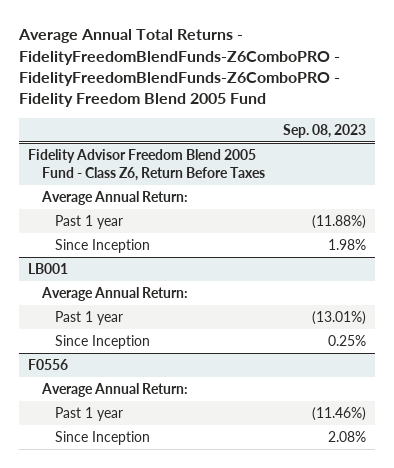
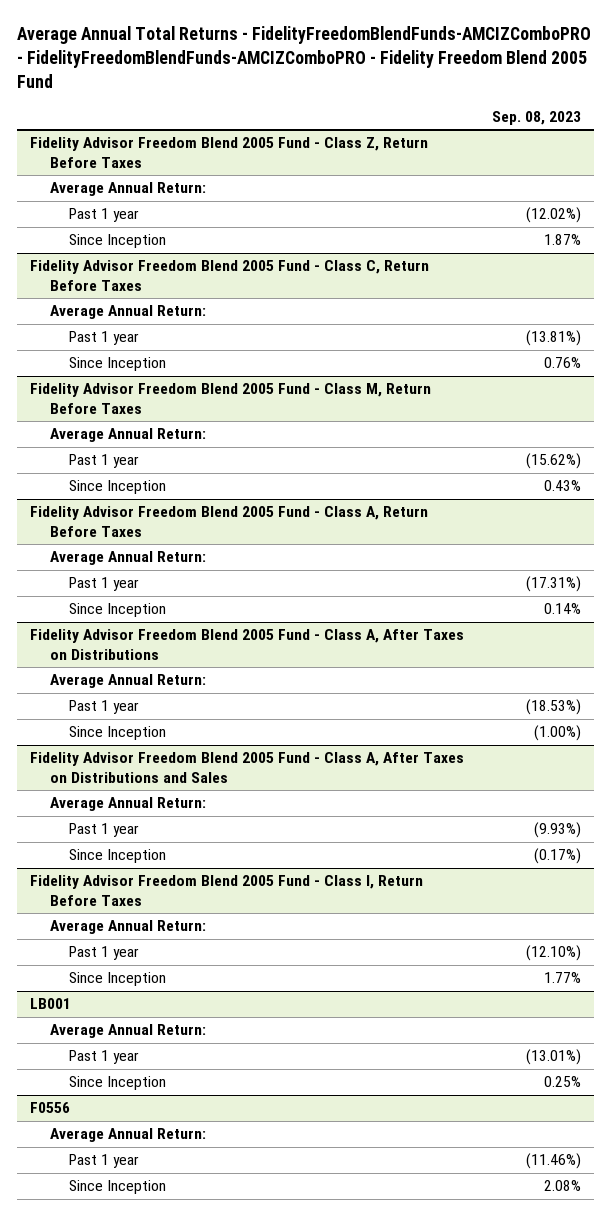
[18,29,341,108] Average Annual Total Returns - FidelityFreedomBlendFunds-Z6ComboPRO - FidelityFreedomBlendFunds-Z6ComboPRO - Fidelity Freedom Blend 2005 Fund -> [16,26,591,89] Average Annual Total Returns - FidelityFreedomBlendFunds-AMCIZComboPRO - FidelityFreedomBlendFunds-AMCIZComboPRO - Fidelity Freedom Blend 2005 Fund
[28,148,265,181] Fidelity Advisor Freedom Blend 2005 Fund - Class Z6, Return Before Taxes -> [30,137,429,168] Fidelity Advisor Freedom Blend 2005 Fund - Class Z, Return Before Taxes
[311,214,366,229] (11.88%) -> [525,207,581,224] (12.02%)
[327,238,366,250] 1.98% -> [543,234,581,246] 1.87%
none -> [30,260,430,291] Fidelity Advisor Freedom Blend 2005 Fund - Class C, Return Before Taxes
none -> [49,305,206,320] Average Annual Return:
none -> [69,331,140,346] Past 1 year
none -> [69,357,167,372] Since Inception
none -> [30,383,432,414] Fidelity Advisor Freedom Blend 2005 Fund - Class M, Return Before Taxes
none -> [49,428,206,443] Average Annual Return:
none -> [69,454,140,469] Past 1 year
none -> [69,480,167,495] Since Inception
none -> [30,506,429,537] Fidelity Advisor Freedom Blend 2005 Fund - Class A, Return Before Taxes
none -> [49,551,206,566] Average Annual Return:
none -> [69,577,140,592] Past 1 year
none -> [69,603,167,618] Since Inception
none -> [30,629,465,660] Fidelity Advisor Freedom Blend 2005 Fund - Class A, After Taxes on Distributions
none -> [49,674,206,689] Average Annual Return:
none -> [69,700,140,715] Past 1 year
none -> [69,726,167,741] Since Inception
none -> [30,752,465,783] Fidelity Advisor Freedom Blend 2005 Fund - Class A, After Taxes on Distributions and Sales
none -> [49,797,206,812] Average Annual Return:
none -> [69,823,140,838] Past 1 year
none -> [69,849,167,864] Since Inception
none -> [30,875,424,906] Fidelity Advisor Freedom Blend 2005 Fund - Class I, Return Before Taxes
none -> [49,920,206,935] Average Annual Return:
none -> [69,946,140,961] Past 1 year
none -> [69,972,167,987] Since Inception

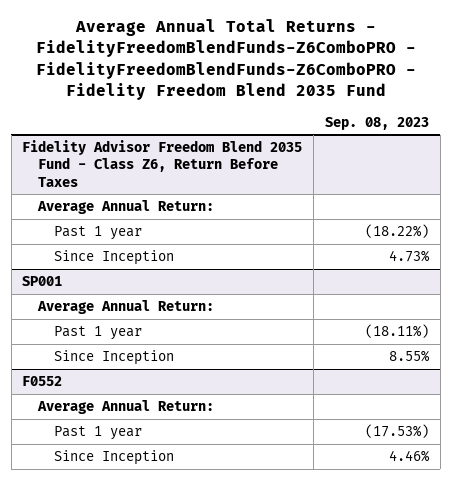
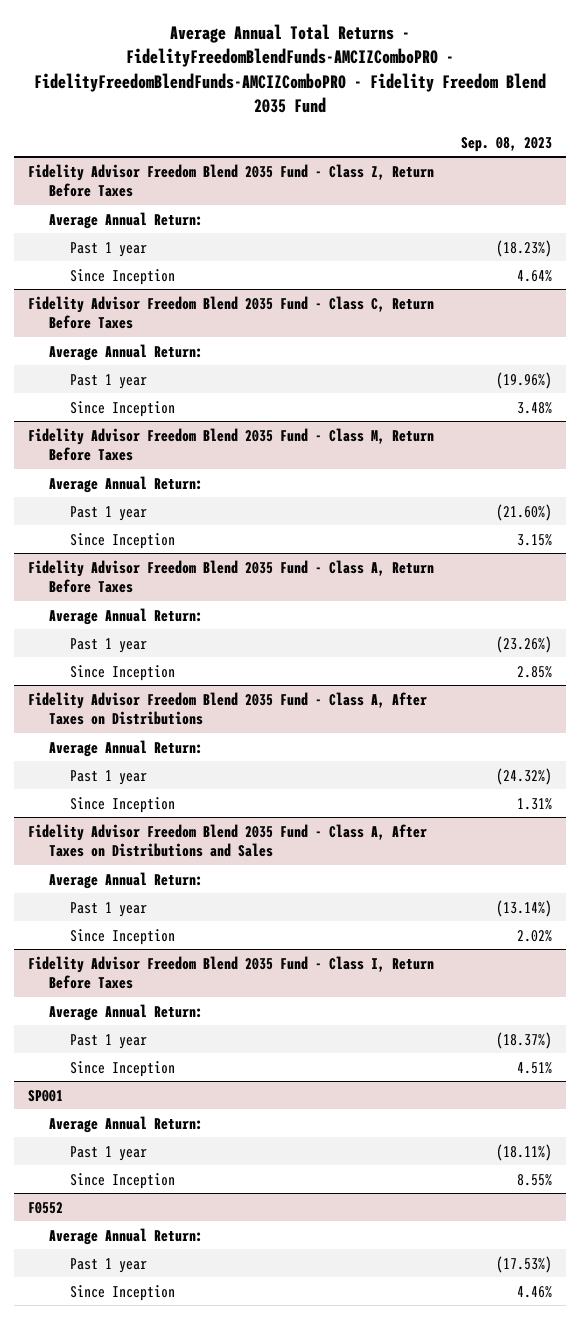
[35,19,416,100] Average Annual Total Returns - FidelityFreedomBlendFunds-Z6ComboPRO - FidelityFreedomBlendFunds-Z6ComboPRO - Fidelity Freedom Blend 2035 Fund -> [34,23,547,114] Average Annual Total Returns - FidelityFreedomBlendFunds-AMCIZComboPRO - FidelityFreedomBlendFunds-AMCIZComboPRO - Fidelity Freedom Blend 2035 Fund
[22,140,303,187] Fidelity Advisor Freedom Blend 2035 Fund - Class Z6, Return Before Taxes -> [27,163,434,198] Fidelity Advisor Freedom Blend 2035 Fund - Class Z, Return Before Taxes
[364,224,429,239] (18.22%) -> [496,239,553,257] (18.23%)
[388,250,430,263] 4.73% -> [517,269,553,282] 4.64%
none -> [27,295,434,330] Fidelity Advisor Freedom Blend 2035 Fund - Class C, Return Before Taxes
none -> [48,343,203,361] Average Annual Return:
none -> [69,373,147,389] Past 1 year
none -> [69,400,175,417] Since Inception
none -> [27,427,434,462] Fidelity Advisor Freedom Blend 2035 Fund - Class M, Return Before Taxes
none -> [48,475,203,493] Average Annual Return:
none -> [69,505,147,521] Past 1 year
none -> [69,532,175,549] Since Inception
none -> [27,559,434,594] Fidelity Advisor Freedom Blend 2035 Fund - Class A, Return Before Taxes
none -> [48,607,203,625] Average Annual Return:
none -> [69,637,147,653] Past 1 year
none -> [69,664,175,681] Since Inception
none -> [27,691,427,726] Fidelity Advisor Freedom Blend 2035 Fund - Class A, After Taxes on Distributions
none -> [48,739,203,757] Average Annual Return:
none -> [69,769,147,785] Past 1 year
none -> [69,796,175,813] Since Inception
none -> [27,823,427,858] Fidelity Advisor Freedom Blend 2035 Fund - Class A, After Taxes on Distributions and Sales
none -> [48,871,203,889] Average Annual Return:
none -> [69,901,147,917] Past 1 year
none -> [69,928,175,945] Since Inception
none -> [27,955,434,990] Fidelity Advisor Freedom Blend 2035 Fund - Class I, Return Before Taxes
none -> [48,1003,203,1021] Average Annual Return:
none -> [69,1033,147,1049] Past 1 year
none -> [69,1060,175,1077] Since Inception

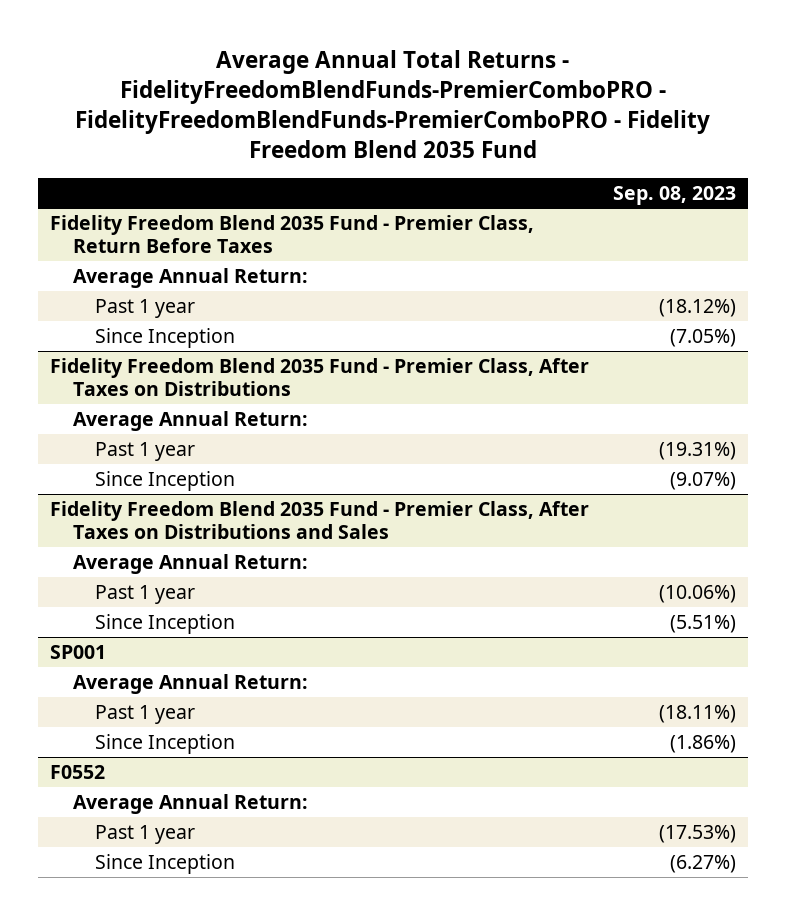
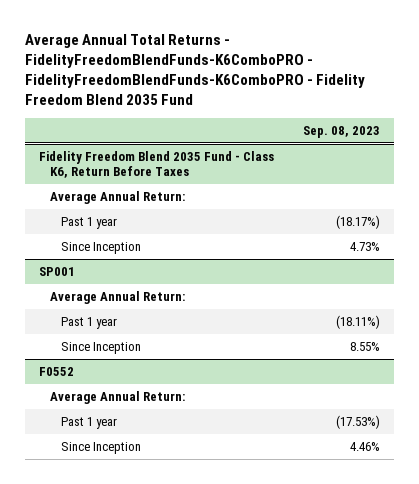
[74,49,710,159] Average Annual Total Returns - FidelityFreedomBlendFunds-PremierComboPRO - FidelityFreedomBlendFunds-PremierComboPRO - Fidelity Freedom Blend 2035 Fund -> [25,34,366,106] Average Annual Total Returns - FidelityFreedomBlendFunds-K6ComboPRO - FidelityFreedomBlendFunds-K6ComboPRO - Fidelity Freedom Blend 2035 Fund
[72,267,308,288] Average Annual Return: -> none
[95,298,196,318] Past 1 year -> none
[95,327,236,348] Since Inception -> none
[49,357,589,397] Fidelity Freedom Blend 2035 Fund - Premier Class, After Taxes on Distributions -> none
[72,410,308,431] Average Annual Return: -> none
[95,441,196,461] Past 1 year -> none
[95,470,236,491] Since Inception -> none
[49,500,589,540] Fidelity Freedom Blend 2035 Fund - Premier Class, After Taxes on Distributions and Sales -> none
[49,214,534,254] Fidelity Freedom Blend 2035 Fund - Premier Class, Return Before Taxes -> [39,151,275,179] Fidelity Freedom Blend 2035 Fund - Class K6, Return Before Taxes
[659,584,737,603] (10.06%) -> [335,215,380,230] (18.17%)
[670,614,737,633] (5.51%) -> [349,242,380,252] 4.73%
[670,734,737,753] (1.86%) -> [349,342,380,352] 8.55%
[670,854,737,873] (6.27%) -> [349,442,380,452] 4.46%

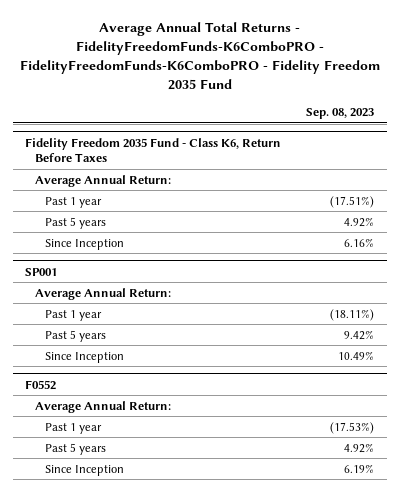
[25,34,366,106] Average Annual Total Returns - FidelityFreedomBlendFunds-K6ComboPRO - FidelityFreedomBlendFunds-K6ComboPRO - Fidelity Freedom Blend 2035 Fund -> [19,21,380,91] Average Annual Total Returns - FidelityFreedomFunds-K6ComboPRO - FidelityFreedomFunds-K6ComboPRO - Fidelity Freedom 2035 Fund
[39,151,275,179] Fidelity Freedom Blend 2035 Fund - Class K6, Return Before Taxes -> [25,137,282,163] Fidelity Freedom 2035 Fund - Class K6, Return Before Taxes
[335,215,380,230] (18.17%) -> [330,195,375,208] (17.51%)
none -> [44,216,106,229] Past 5 years
[349,242,380,252] 4.73% -> [344,237,375,247] 6.16%
none -> [44,329,106,342] Past 5 years
[349,342,380,352] 8.55% -> [338,350,375,360] 10.49%
none -> [44,442,106,455] Past 5 years
[349,442,380,452] 4.46% -> [344,463,375,473] 6.19%

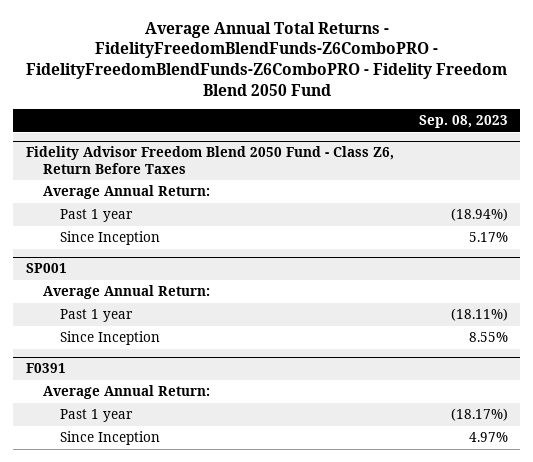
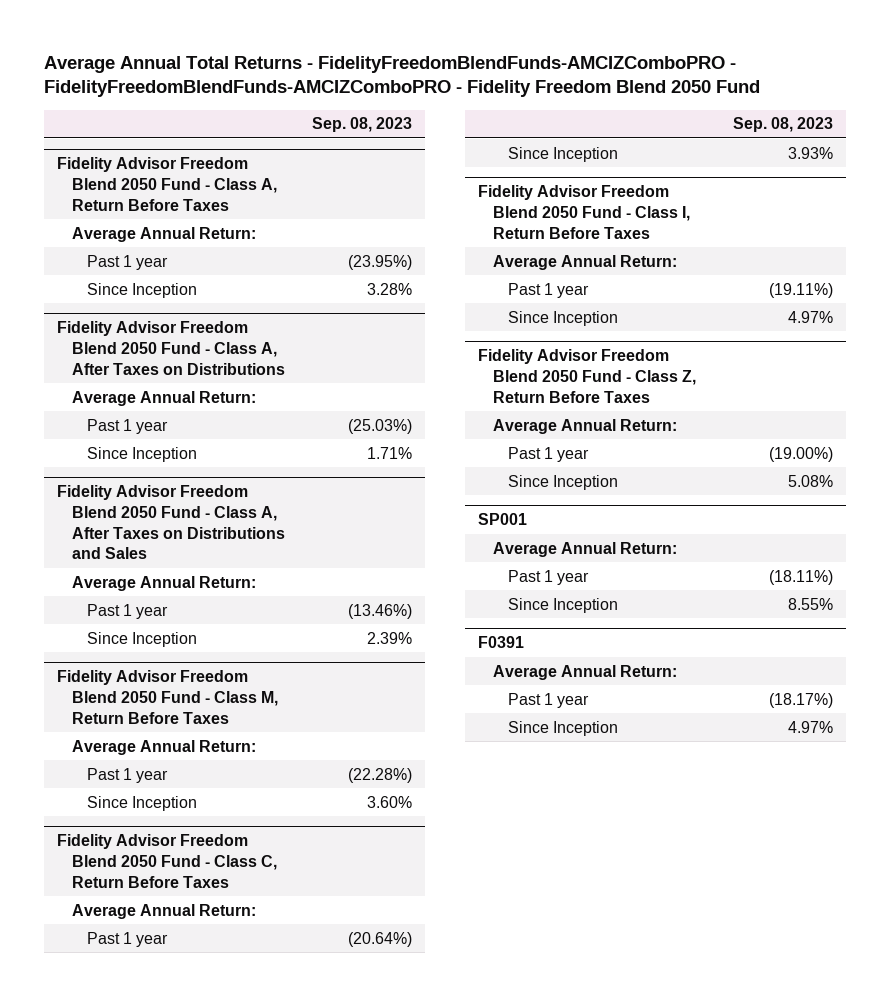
[25,21,507,96] Average Annual Total Returns - FidelityFreedomBlendFunds-Z6ComboPRO - FidelityFreedomBlendFunds-Z6ComboPRO - Fidelity Freedom Blend 2050 Fund -> [43,55,760,98] Average Annual Total Returns - FidelityFreedomBlendFunds-AMCIZComboPRO - FidelityFreedomBlendFunds-AMCIZComboPRO - Fidelity Freedom Blend 2050 Fund
[25,146,394,174] Fidelity Advisor Freedom Blend 2050 Fund - Class Z6, Return Before Taxes -> [57,157,277,211] Fidelity Advisor Freedom Blend 2050 Fund - Class A, Return Before Taxes
[450,208,508,222] (18.94%) -> [347,254,412,270] (23.95%)
[468,232,508,243] 5.17% -> [366,282,412,295] 3.28%
none -> [57,321,285,375] Fidelity Advisor Freedom Blend 2050 Fund - Class A, After Taxes on Distributions
none -> [71,390,256,406] Average Annual Return:
none -> [86,418,168,434] Past 1 year
none -> [86,446,197,462] Since Inception
none -> [57,485,285,560] Fidelity Advisor Freedom Blend 2050 Fund - Class A, After Taxes on Distributions and Sales
none -> [71,575,256,591] Average Annual Return:
none -> [86,603,168,619] Past 1 year
none -> [86,631,197,647] Since Inception
none -> [57,670,278,724] Fidelity Advisor Freedom Blend 2050 Fund - Class M, Return Before Taxes
none -> [71,739,256,755] Average Annual Return:
none -> [86,767,168,783] Past 1 year
none -> [86,795,197,811] Since Inception
none -> [57,834,277,888] Fidelity Advisor Freedom Blend 2050 Fund - Class C, Return Before Taxes
none -> [71,903,256,919] Average Annual Return:
none -> [86,931,168,947] Past 1 year
none -> [508,146,619,162] Since Inception
none -> [478,185,691,239] Fidelity Advisor Freedom Blend 2050 Fund - Class I, Return Before Taxes
none -> [493,254,678,270] Average Annual Return:
none -> [508,282,590,298] Past 1 year
none -> [508,310,619,326] Since Inception
none -> [478,349,697,403] Fidelity Advisor Freedom Blend 2050 Fund - Class Z, Return Before Taxes
none -> [493,418,678,434] Average Annual Return:
none -> [508,446,590,462] Past 1 year
none -> [508,474,619,490] Since Inception

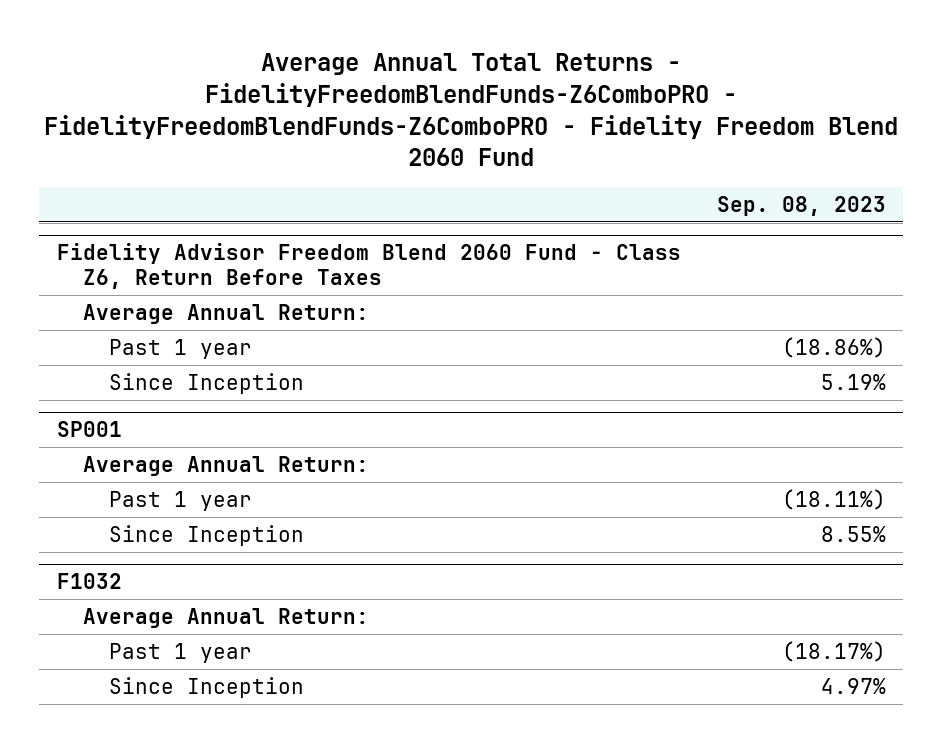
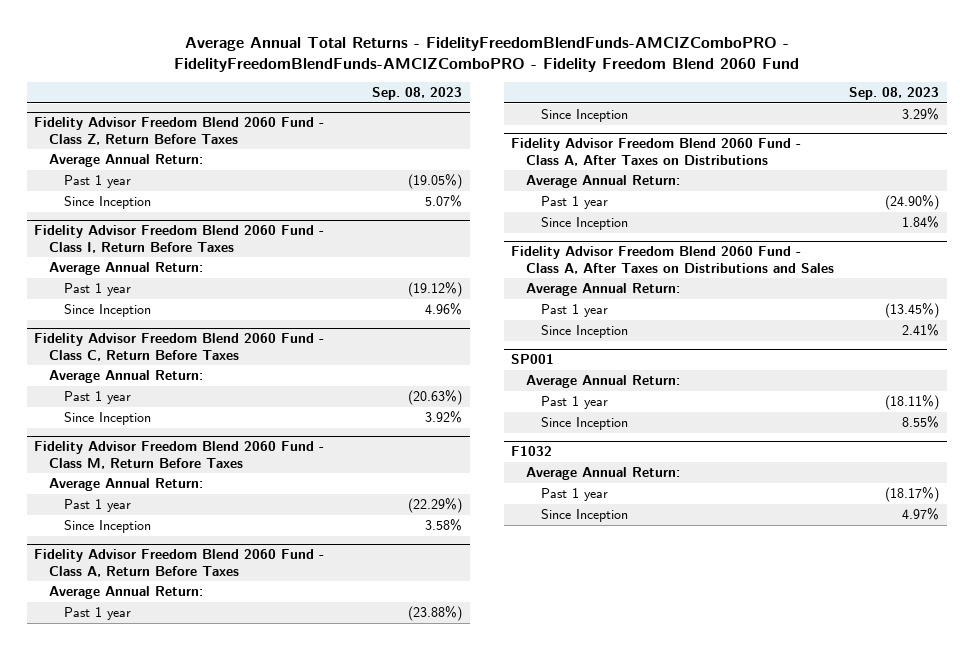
[44,53,899,167] Average Annual Total Returns - FidelityFreedomBlendFunds-Z6ComboPRO - FidelityFreedomBlendFunds-Z6ComboPRO - Fidelity Freedom Blend 2060 Fund -> [173,36,799,72] Average Annual Total Returns - FidelityFreedomBlendFunds-AMCIZComboPRO - FidelityFreedomBlendFunds-AMCIZComboPRO - Fidelity Freedom Blend 2060 Fund
[57,243,682,290] Fidelity Advisor Freedom Blend 2060 Fund - Class Z6, Return Before Taxes -> [34,117,325,145] Fidelity Advisor Freedom Blend 2060 Fund - Class Z, Return Before Taxes
[781,336,886,358] (18.86%) -> [408,174,463,190] (19.05%)
[820,373,886,390] 5.19% -> [425,195,463,208] 5.07%
none -> [34,225,325,253] Fidelity Advisor Freedom Blend 2060 Fund - Class I, Return Before Taxes
none -> [49,262,204,276] Average Annual Return:
none -> [64,283,132,297] Past 1 year
none -> [64,304,152,318] Since Inception
none -> [34,333,325,361] Fidelity Advisor Freedom Blend 2060 Fund - Class C, Return Before Taxes
none -> [49,370,204,384] Average Annual Return:
none -> [64,391,132,405] Past 1 year
none -> [64,412,152,426] Since Inception
none -> [34,441,325,469] Fidelity Advisor Freedom Blend 2060 Fund - Class M, Return Before Taxes
none -> [49,478,204,492] Average Annual Return:
none -> [64,499,132,513] Past 1 year
none -> [64,520,152,534] Since Inception
none -> [34,549,325,577] Fidelity Advisor Freedom Blend 2060 Fund - Class A, Return Before Taxes
none -> [49,586,204,600] Average Annual Return:
none -> [64,607,132,621] Past 1 year
none -> [541,109,629,123] Since Inception
none -> [511,138,802,166] Fidelity Advisor Freedom Blend 2060 Fund - Class A, After Taxes on Distributions
none -> [526,175,681,189] Average Annual Return:
none -> [541,196,609,210] Past 1 year
none -> [541,217,629,231] Since Inception
none -> [511,246,835,274] Fidelity Advisor Freedom Blend 2060 Fund - Class A, After Taxes on Distributions and Sales
none -> [526,283,681,297] Average Annual Return:
none -> [541,304,609,318] Past 1 year
none -> [541,325,629,339] Since Inception

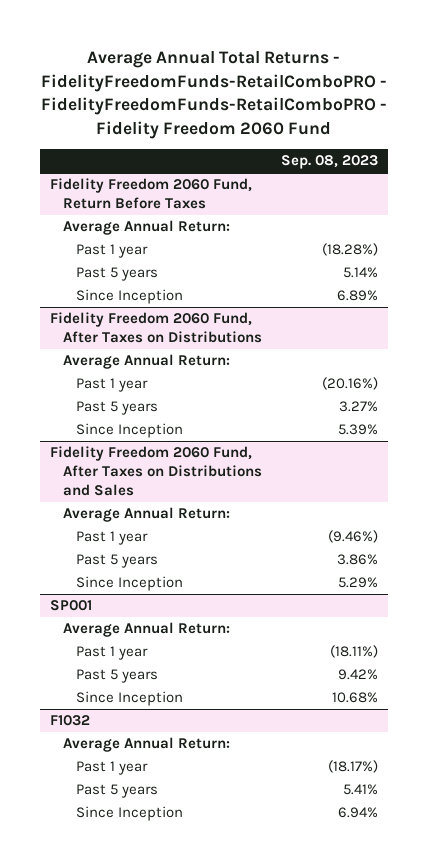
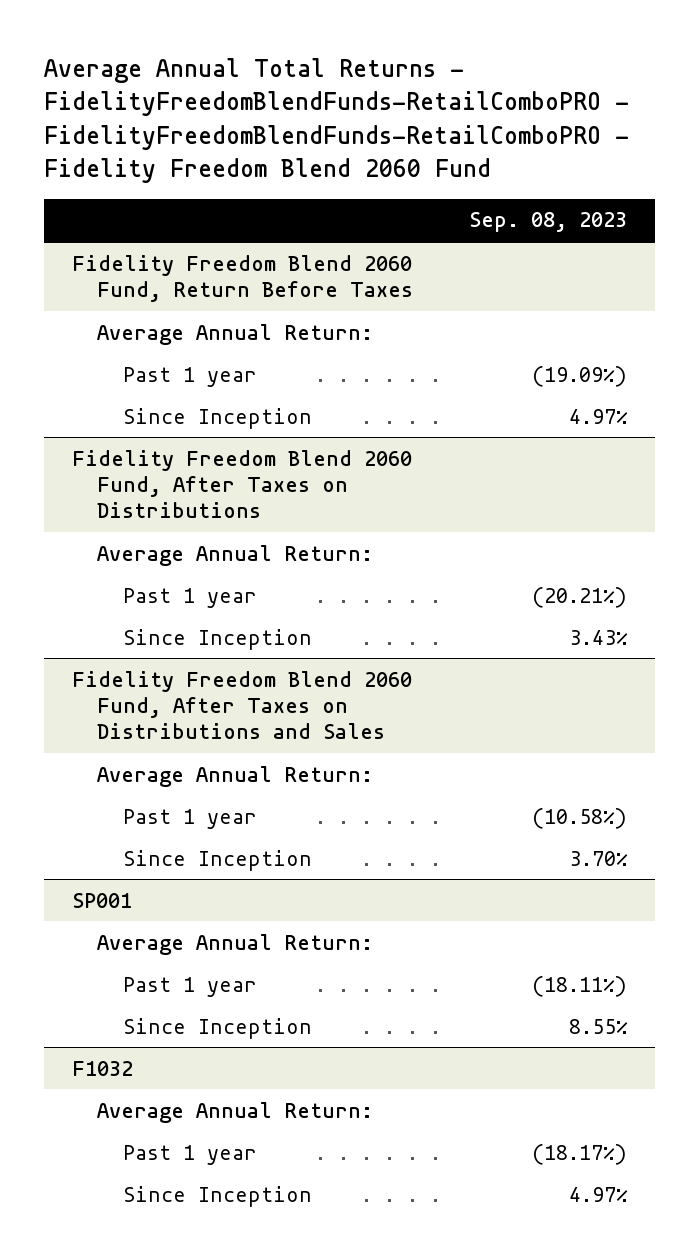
[41,51,388,139] Average Annual Total Returns - FidelityFreedomFunds-RetailComboPRO - FidelityFreedomFunds-RetailComboPRO - Fidelity Freedom 2060 Fund -> [43,58,629,184] Average Annual Total Returns - FidelityFreedomBlendFunds-RetailComboPRO - FidelityFreedomBlendFunds-RetailComboPRO - Fidelity Freedom Blend 2060 Fund
[49,178,252,210] Fidelity Freedom 2060 Fund, Return Before Taxes -> [71,254,414,302] Fidelity Freedom Blend 2060 Fund, Return Before Taxes
[75,267,158,282] Past 5 years -> none
[322,243,379,257] (18.28%) -> [532,365,628,387] (19.09%)
[337,290,379,302] 6.89% -> [569,408,629,424] 4.97%
[49,312,262,344] Fidelity Freedom 2060 Fund, After Taxes on Distributions -> [71,449,412,518] Fidelity Freedom Blend 2060 Fund, After Taxes on Distributions
[75,401,158,416] Past 5 years -> none
[322,377,379,391] (20.16%) -> [532,586,628,608] (20.21%)
[338,424,379,436] 5.39% -> [569,629,629,645] 3.43%
[49,446,262,497] Fidelity Freedom 2060 Fund, After Taxes on Distributions and Sales -> [71,670,412,739] Fidelity Freedom Blend 2060 Fund, After Taxes on Distributions and Sales
[75,554,158,569] Past 5 years -> none
[328,530,379,544] (9.46%) -> [532,807,628,829] (10.58%)
[338,577,379,589] 5.29% -> [569,850,629,866] 3.70%
[75,669,158,684] Past 5 years -> none
[332,692,379,704] 10.68% -> [569,1018,629,1034] 8.55%
[75,784,158,799] Past 5 years -> none
[338,807,379,819] 6.94% -> [569,1186,629,1202] 4.97%

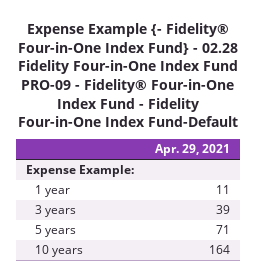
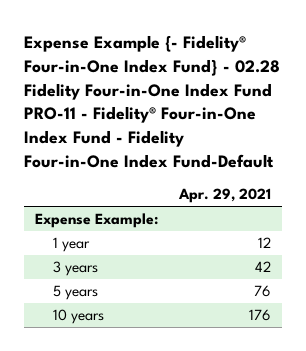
[18,23,239,128] Expense Example {- Fidelity® Four-in-One Index Fund} - 02.28 Fidelity Four-in-One Index Fund PRO-09 - Fidelity® Four-in-One Index Fund - Fidelity Four-in-One Index Fund-Default -> [24,35,281,168] Expense Example {- Fidelity® Four-in-One Index Fund} - 02.28 Fidelity Four-in-One Index Fund PRO-11 - Fidelity® Four-in-One Index Fund - Fidelity Four-in-One Index Fund-Default
[215,185,230,195] 11 -> [258,237,272,249] 12
[215,205,230,215] 39 -> [255,261,272,273] 42
[215,225,230,235] 71 -> [254,285,272,298] 76
[208,245,230,255] 164 -> [249,309,272,322] 176

